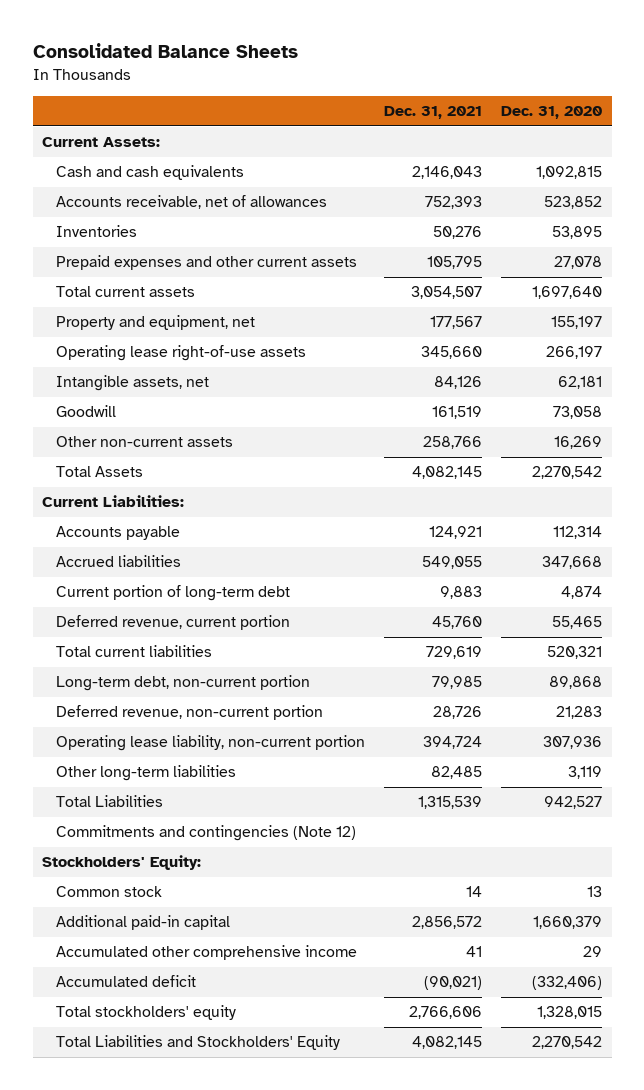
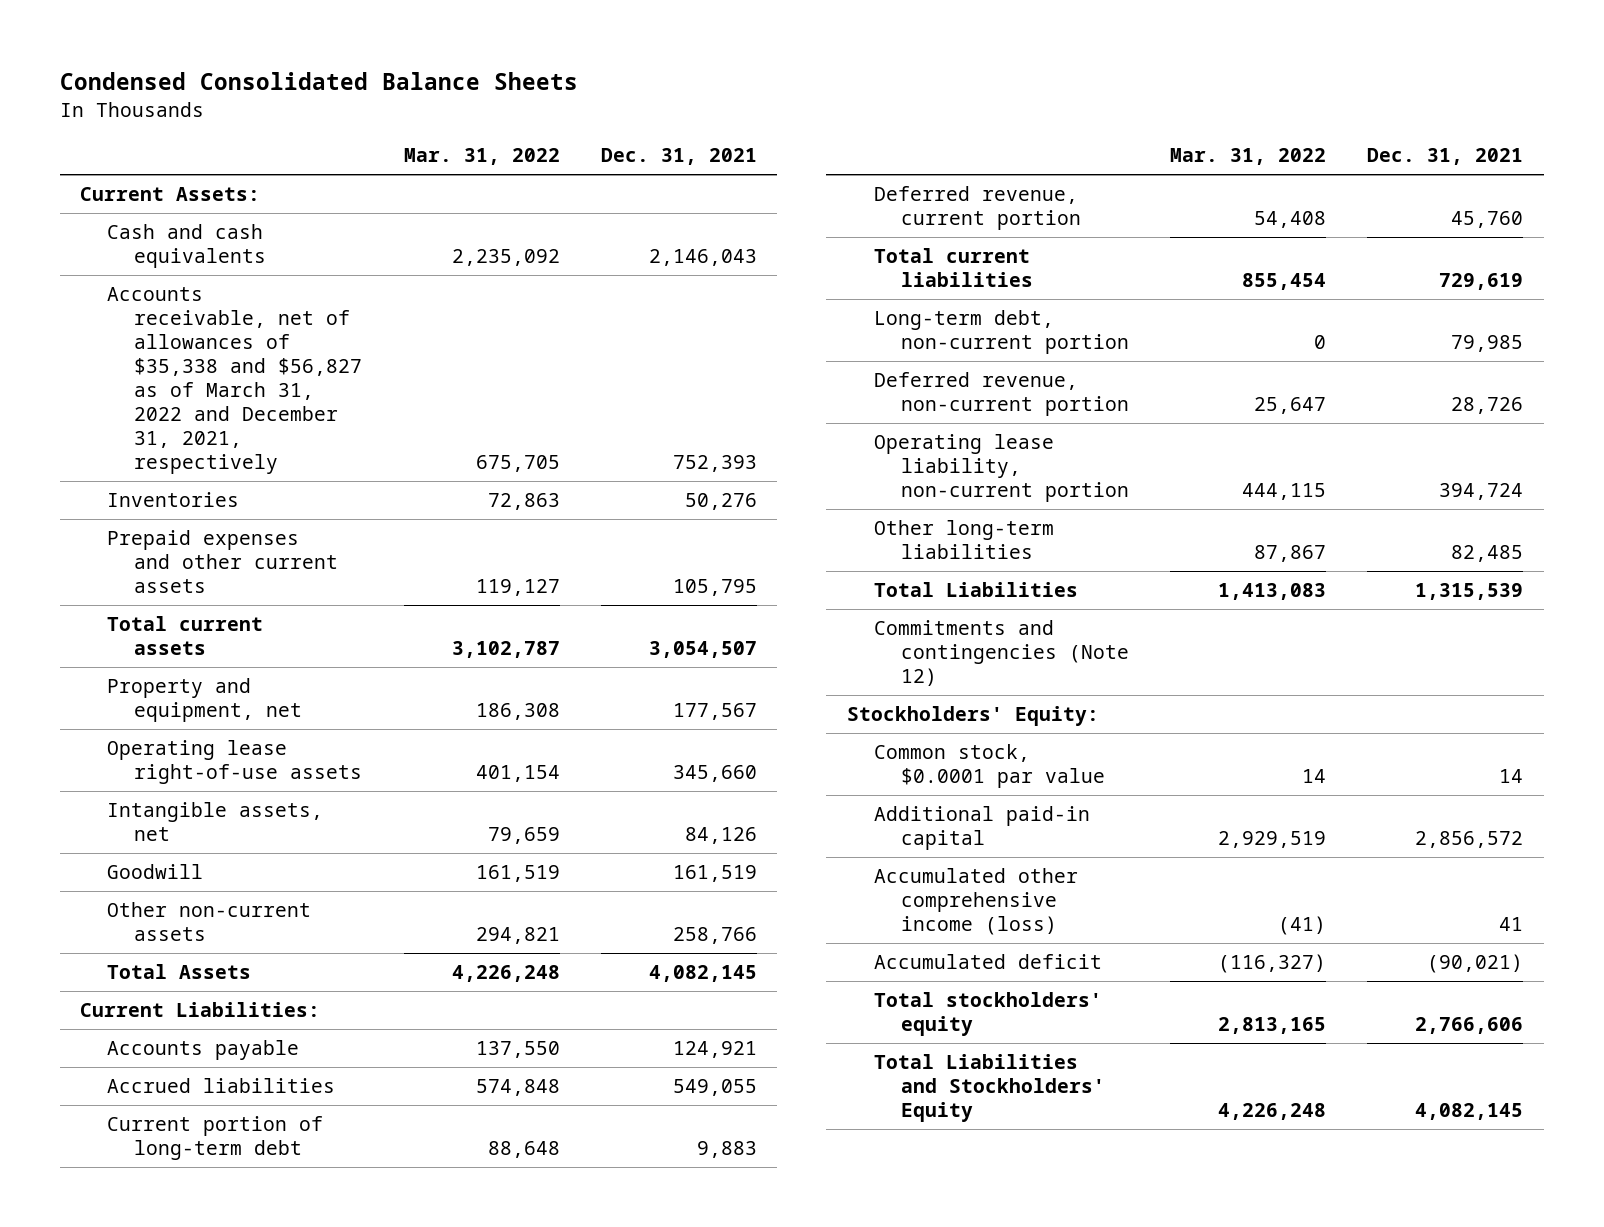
[32,42,298,58] Consolidated Balance Sheets -> [59,72,578,91] Condensed Consolidated Balance Sheets
[501,106,603,120] Dec. 31, 2020 -> none
none -> [403,148,560,166] Mar. 31, 2022
[56,195,328,210] Accounts receivable, net of allowances -> [107,286,363,474] Accounts receivable, net of allowances of $35,338 and $56,827 as of March 31, 2022 and December 31, 2021, respectively
[56,886,163,898] Common stock -> [873,743,1106,788] Common stock, $0.0001 par value
[56,945,358,961] Accumulated other comprehensive income -> [873,867,1078,935] Accumulated other comprehensive income (loss)

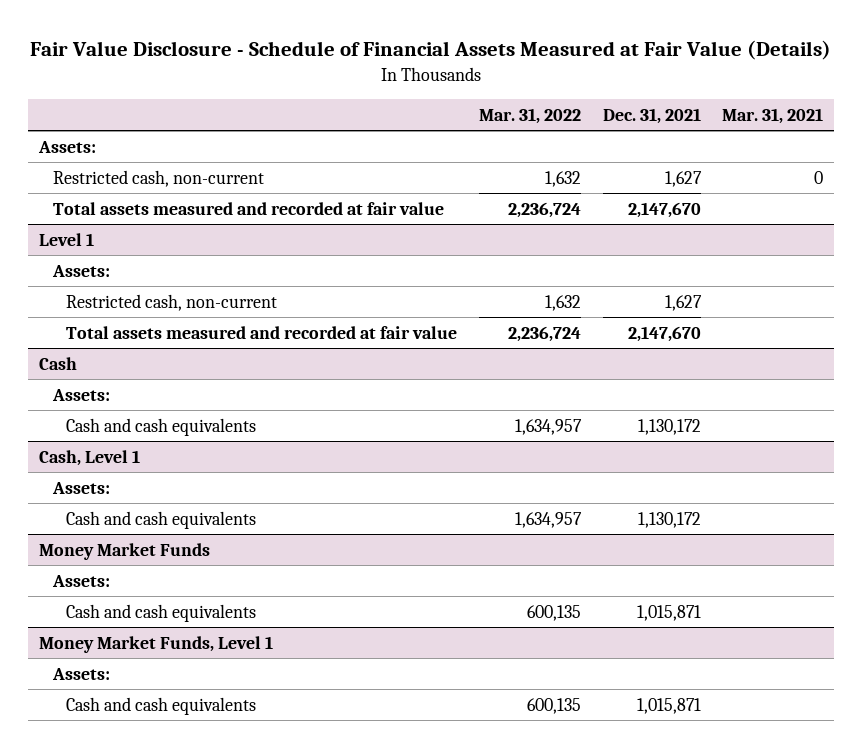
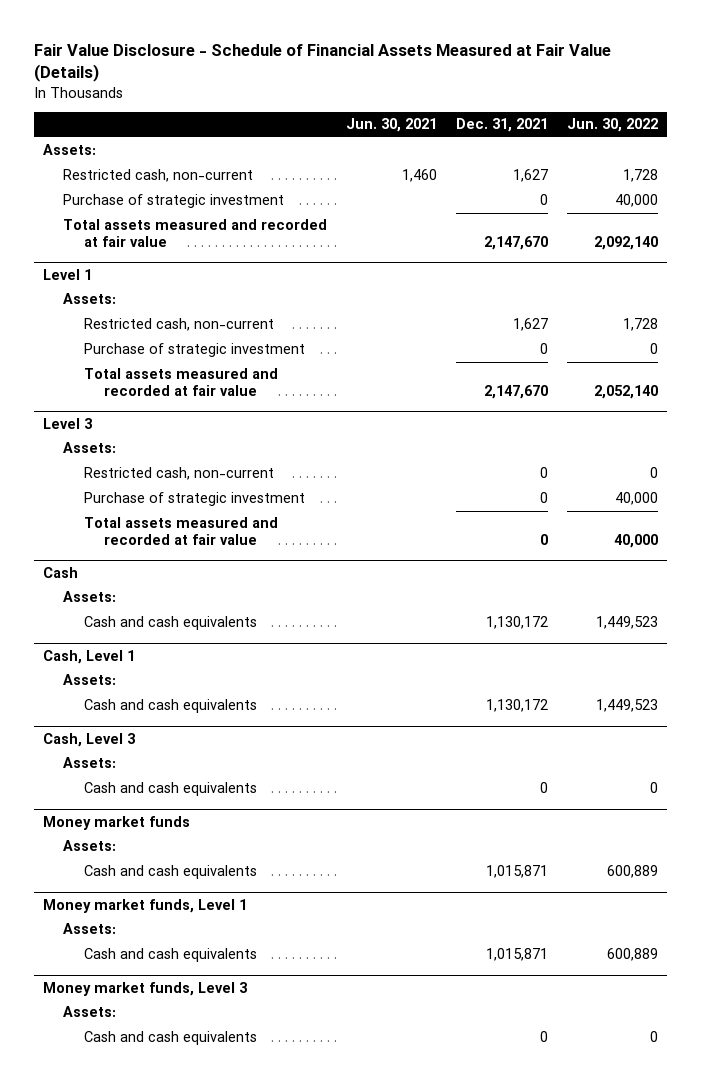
[479,107,582,124] Mar. 31, 2022 -> none
[722,107,824,124] Mar. 31, 2021 -> none
none -> [346,118,438,133] Jun. 30, 2021
none -> [566,118,658,133] Jun. 30, 2022
none -> [63,194,285,209] Purchase of strategic investment
none -> [83,343,305,358] Purchase of strategic investment
none -> [42,417,92,429] Level 3
none -> [63,442,117,454] Assets:
none -> [83,467,274,481] Restricted cash, non-current
none -> [83,492,305,507] Purchase of strategic investment
none -> [83,517,278,546] Total assets measured and recorded at fair value
[39,542,211,560] Money Market Funds -> none
none -> [42,732,135,747] Cash, Level 3
none -> [83,782,257,797] Cash and cash equivalents
none -> [42,815,190,830] Money market funds
none -> [63,840,117,852] Assets:
[39,635,274,653] Money Market Funds, Level 1 -> [42,898,247,913] Money market funds, Level 1
none -> [42,981,247,996] Money market funds, Level 3
none -> [63,1006,117,1018] Assets:
none -> [83,1031,257,1046] Cash and cash equivalents

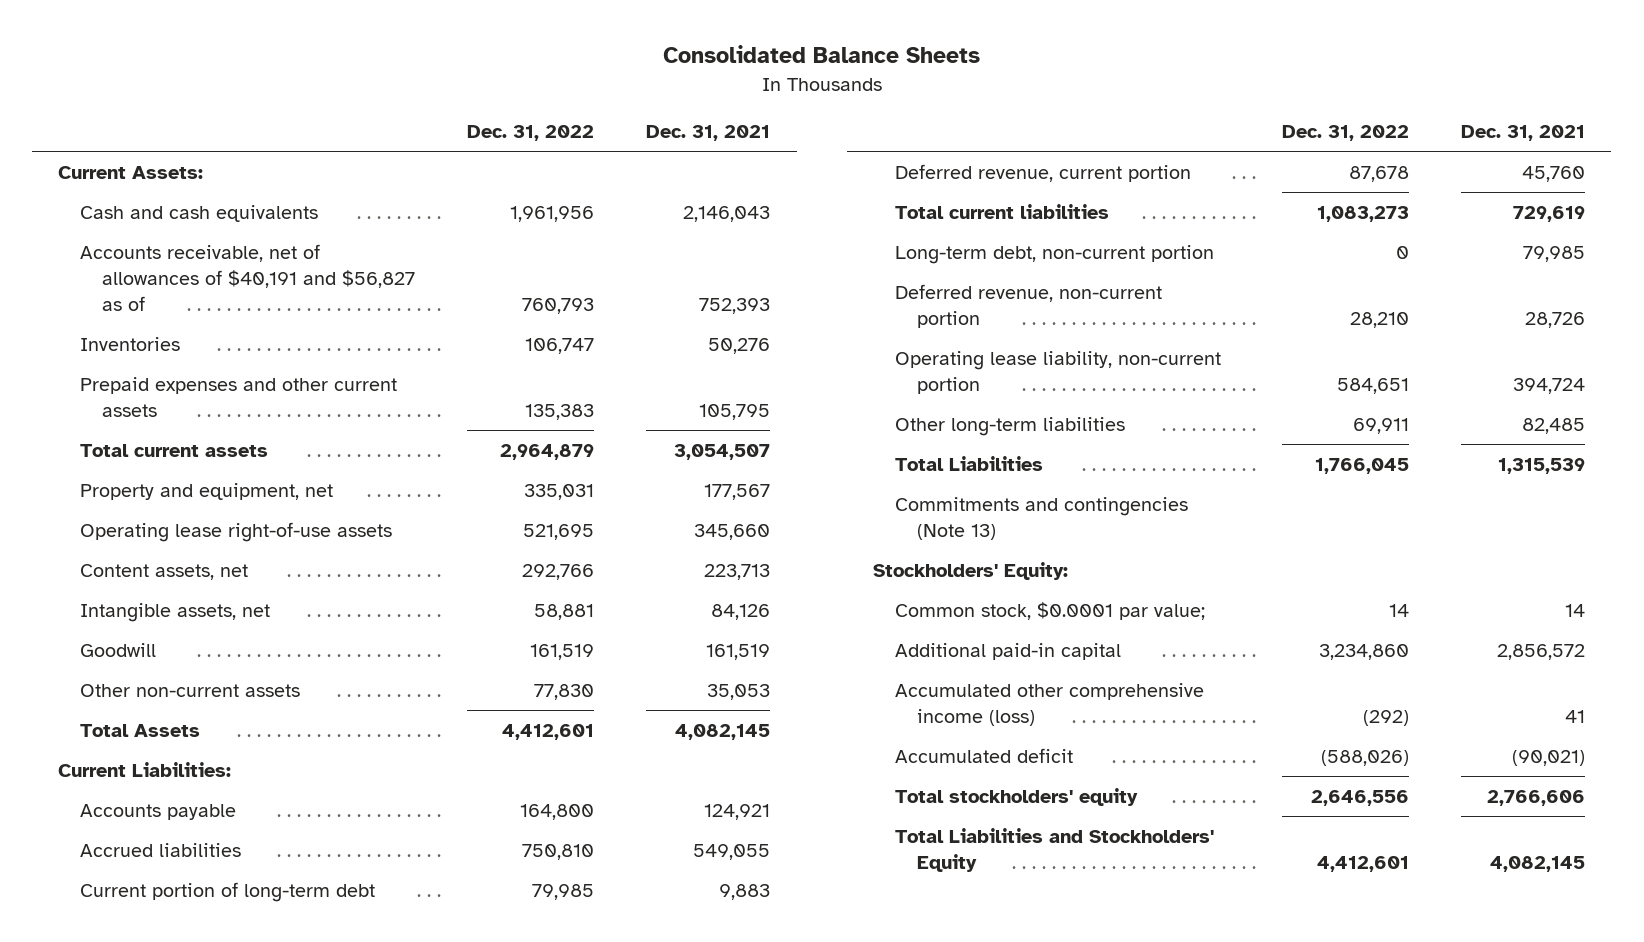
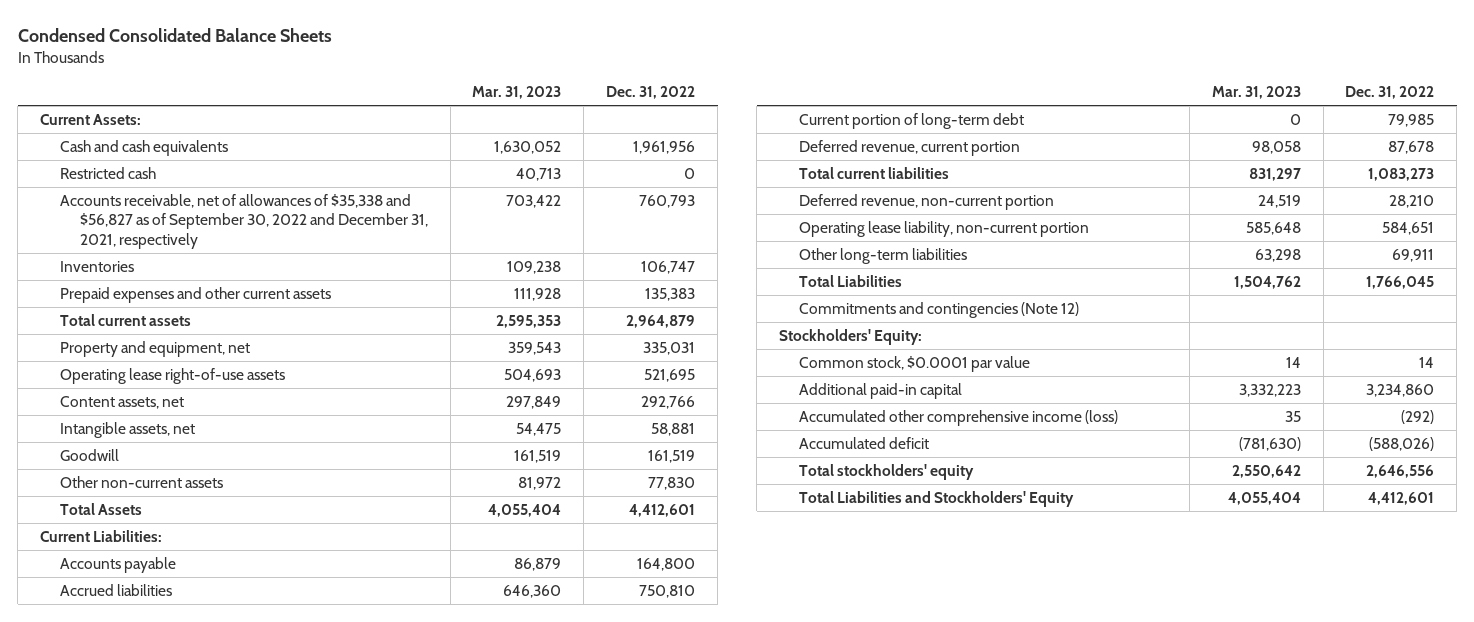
[662,45,980,64] Consolidated Balance Sheets -> [17,27,332,42] Condensed Consolidated Balance Sheets
[646,125,771,142] Dec. 31, 2021 -> none
none -> [472,86,562,100] Mar. 31, 2023
none -> [59,166,156,179] Restricted cash
[80,244,415,311] Accounts receivable, net of allowances of $40,191 and $56,827 as of -> [59,193,428,249] Accounts receivable, net of allowances of $35,338 and $56,827 as of September 30, 2022 and December 31, 2021, respectively
[895,245,1215,265] Long-term debt, non-current portion -> none
[895,497,1189,540] Commitments and contingencies (Note 13) -> [798,301,1079,318] Commitments and contingencies (Note 12)
[895,602,1206,621] Common stock, $0.0001 par value; -> [798,355,1030,372] Common stock, $0.0001 par value

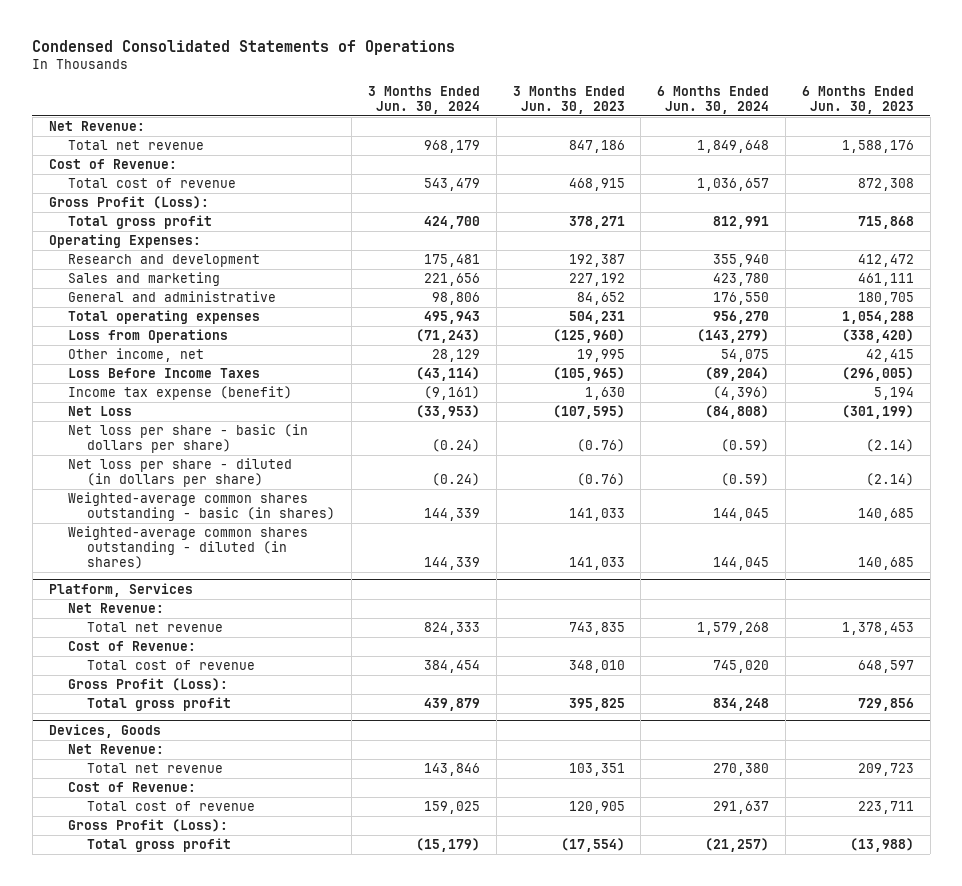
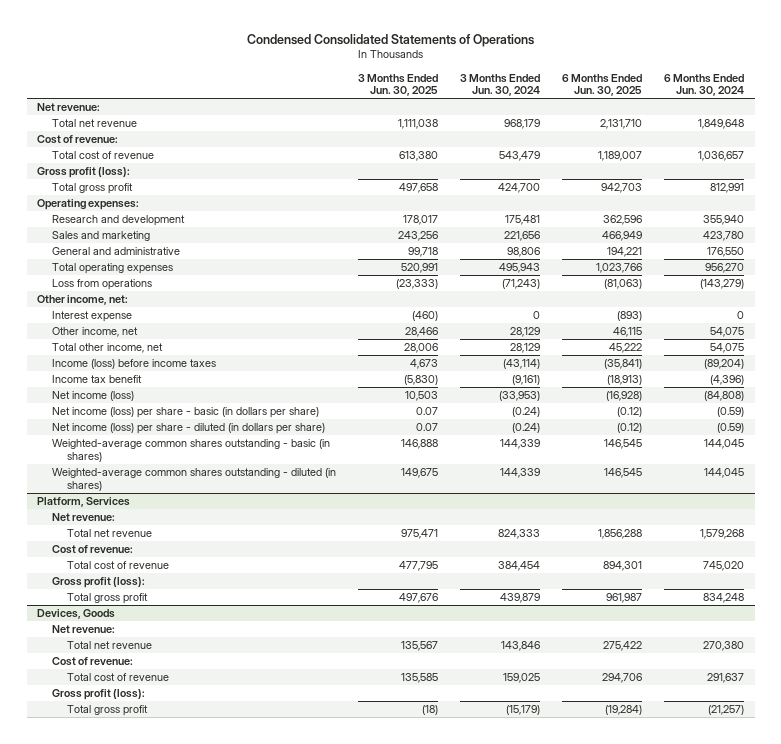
[512,85,625,114] 3 Months Ended Jun. 30, 2023 -> none
[801,85,914,114] 6 Months Ended Jun. 30, 2023 -> none
none -> [358,73,439,97] 3 Months Ended Jun. 30, 2025
none -> [562,73,643,97] 6 Months Ended Jun. 30, 2025
[48,121,145,132] Net Revenue: -> [37,103,101,112] Net revenue:
[48,159,177,170] Cost of Revenue: -> [37,135,119,145] Cost of revenue:
[48,196,209,210] Gross Profit (Loss): -> [37,167,131,179] Gross profit (loss):
[48,234,201,249] Operating Expenses: -> [37,199,140,211] Operating expenses:
[67,329,228,344] Loss from Operations -> [52,279,153,291] Loss from operations
none -> [37,295,129,306] Other income, net:
none -> [52,311,133,323] Interest expense
none -> [52,343,164,354] Total other income, net
[67,368,260,379] Loss Before Income Taxes -> [52,359,217,370] Income (loss) before income taxes
[67,386,292,401] Income tax expense (benefit) -> [52,375,143,384] Income tax benefit
[67,406,132,417] Net Loss -> [52,391,135,402] Net income (loss)
[67,424,308,453] Net loss per share - basic (in dollars per share) -> [52,407,320,419] Net income (loss) per share - basic (in dollars per share)
[67,458,292,487] Net loss per share - diluted (in dollars per share) -> [52,423,326,435] Net income (loss) per share - diluted (in dollars per share)
[67,603,164,614] Net Revenue: -> [52,513,116,522] Net revenue:
[67,641,196,652] Cost of Revenue: -> [52,545,134,555] Cost of revenue:
[67,678,228,692] Gross Profit (Loss): -> [52,577,146,589] Gross profit (loss):
[67,744,164,755] Net Revenue: -> [52,625,116,634] Net revenue:
[67,782,196,793] Cost of Revenue: -> [52,657,134,667] Cost of revenue:
[67,819,228,833] Gross Profit (Loss): -> [52,689,146,701] Gross profit (loss):

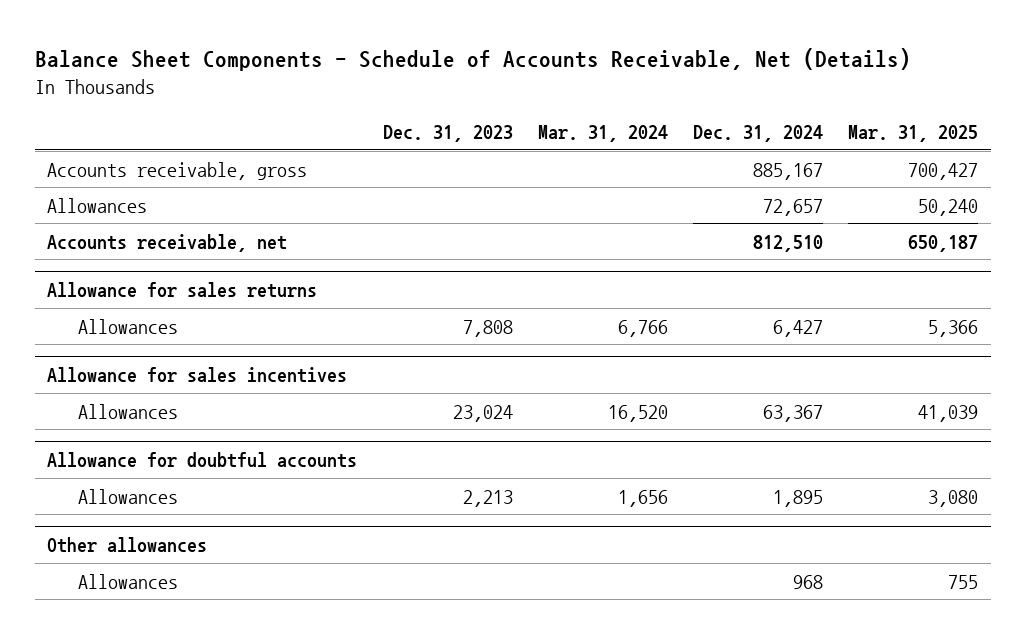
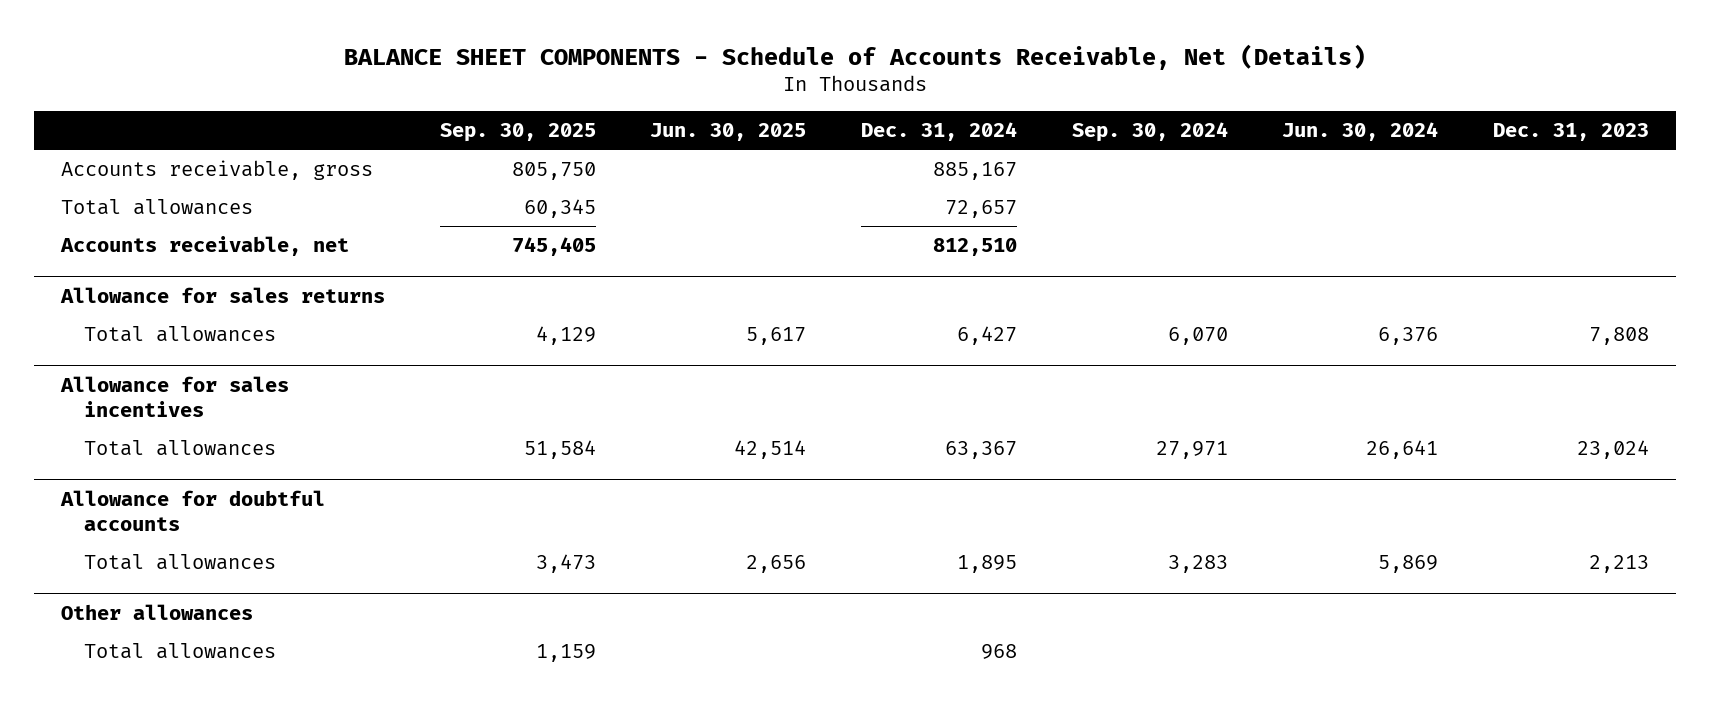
[34,47,911,71] Balance Sheet Components - Schedule of Accounts Receivable, Net (Details) -> [344,43,1367,70] BALANCE SHEET COMPONENTS - Schedule of Accounts Receivable, Net (Details)
[537,124,668,142] Mar. 31, 2024 -> none
[848,124,979,142] Mar. 31, 2025 -> none
none -> [439,123,596,143] Sep. 30, 2025
none -> [650,123,807,142] Jun. 30, 2025
none -> [1071,122,1228,143] Sep. 30, 2024
none -> [1282,122,1439,142] Jun. 30, 2024
[47,197,148,213] Allowances -> [61,198,254,215] Total allowances
[77,318,178,334] Allowances -> [83,325,276,342] Total allowances
[77,403,178,419] Allowances -> [83,439,276,456] Total allowances
[77,488,178,504] Allowances -> [83,553,276,570] Total allowances
[77,573,178,589] Allowances -> [83,642,276,659] Total allowances

